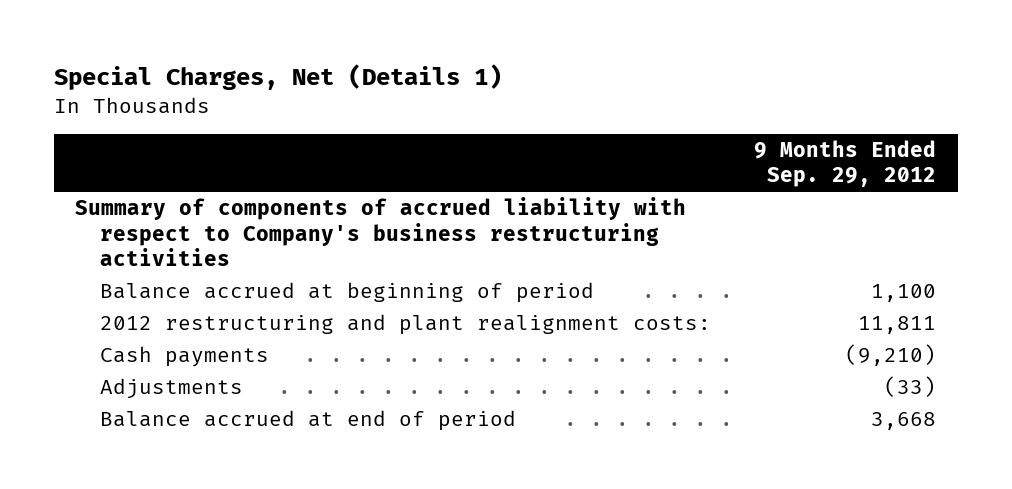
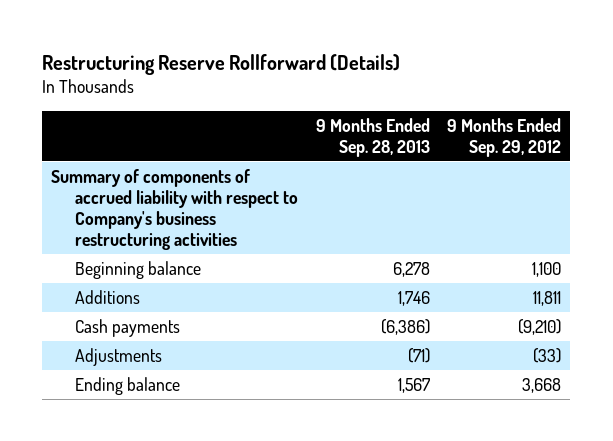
[53,64,502,91] Special Charges, Net (Details 1) -> [42,53,401,75] Restructuring Reserve Rollforward (Details)
none -> [315,117,430,157] 9 Months Ended Sep. 28, 2013
[100,282,595,304] Balance accrued at beginning of period -> [75,260,202,279] Beginning balance
[100,314,712,336] 2012 restructuring and plant realignment costs: -> [75,289,141,304] Additions
[100,410,517,432] Balance accrued at end of period -> [75,376,181,395] Ending balance

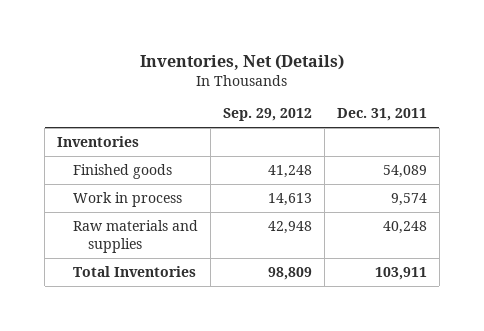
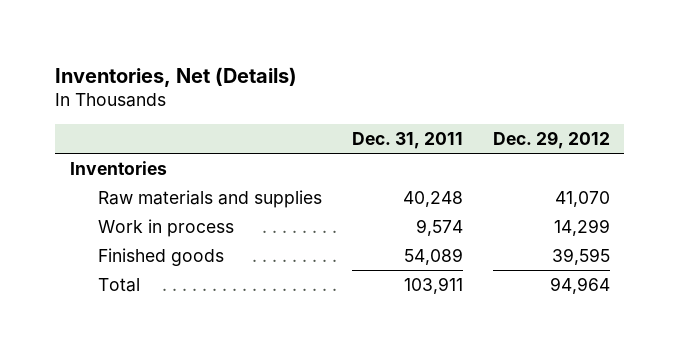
[222,108,312,122] Sep. 29, 2012 -> none
none -> [492,130,610,149] Dec. 29, 2012
[72,191,182,207] Work in process -> [98,219,235,238] Work in process
[72,163,172,179] Finished goods -> [98,248,225,267] Finished goods
[72,265,196,277] Total Inventories -> [98,278,141,293] Total

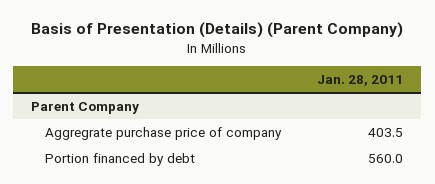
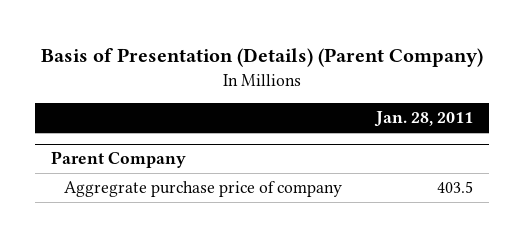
[45,152,196,166] Portion financed by debt -> none

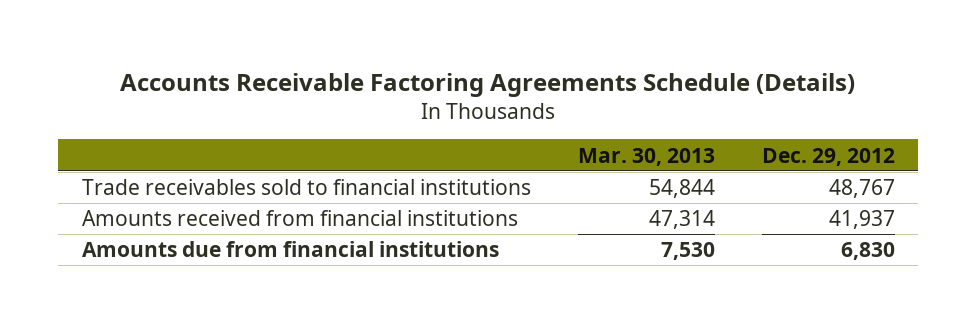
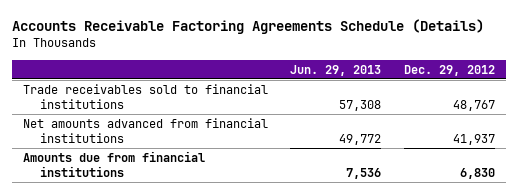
[577,147,715,166] Mar. 30, 2013 -> none
none -> [290,64,382,76] Jun. 29, 2013
[81,210,518,227] Amounts received from financial institutions -> [23,118,269,144] Net amounts advanced from financial institutions

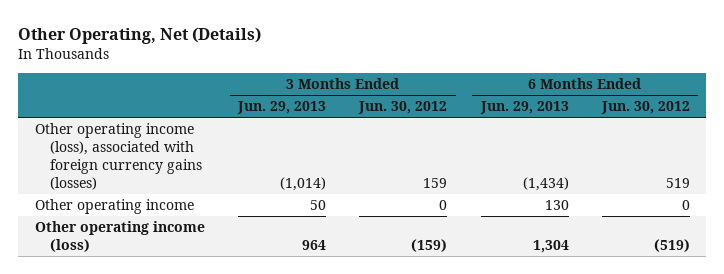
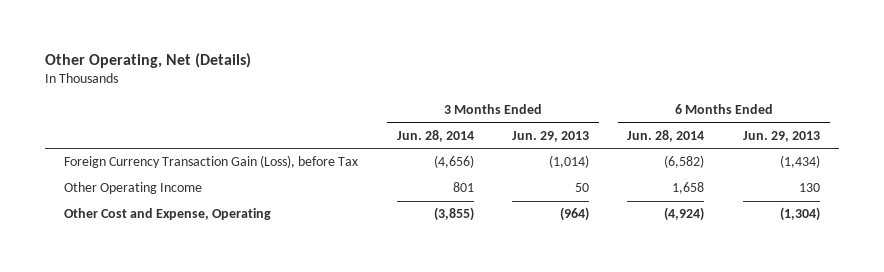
[358,101,448,115] Jun. 30, 2012 -> none
[600,101,690,115] Jun. 30, 2012 -> none
none -> [396,129,474,142] Jun. 28, 2014
none -> [627,129,705,142] Jun. 28, 2014
[34,123,202,190] Other operating income (loss), associated with foreign currency gains (losses) -> [64,155,359,169] Foreign Currency Transaction Gain (Loss), before Tax
[34,199,194,215] Other operating income -> [64,182,203,195] Other Operating Income
[34,221,205,253] Other operating income (loss) -> [64,208,272,221] Other Cost and Expense, Operating
[301,240,326,251] 964 -> [559,207,589,222] (964)
[532,240,569,254] 1,304 -> [779,207,820,222] (1,304)

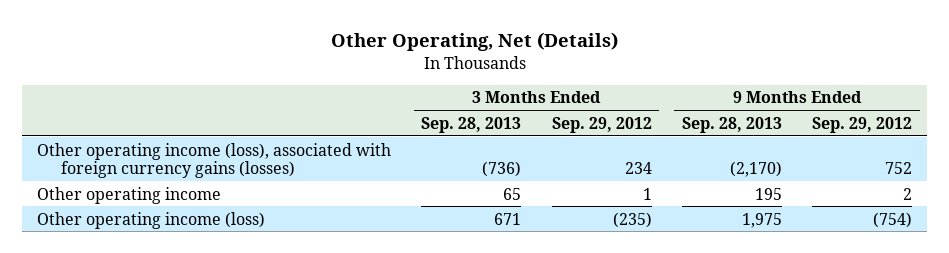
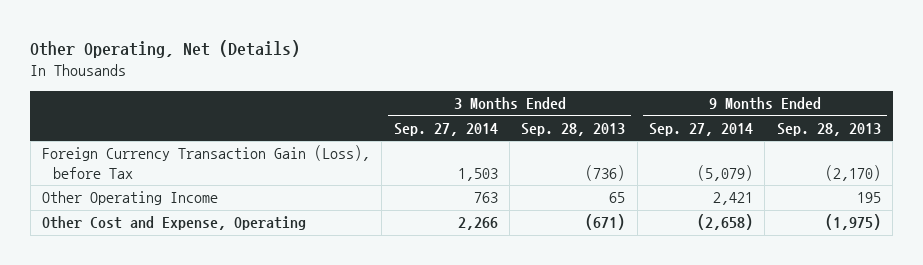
[551,116,652,133] Sep. 29, 2012 -> none
[812,116,913,133] Sep. 29, 2012 -> none
none -> [393,122,498,136] Sep. 27, 2014
none -> [649,122,754,136] Sep. 27, 2014
[36,142,391,179] Other operating income (loss), associated with foreign currency gains (losses) -> [42,145,371,179] Foreign Currency Transaction Gain (Loss), before Tax
[36,186,221,204] Other operating income -> [42,191,219,206] Other Operating Income
[36,211,265,229] Other operating income (loss) -> [42,216,307,231] Other Cost and Expense, Operating
[494,212,522,225] 671 -> [585,214,626,231] (671)
[741,212,782,228] 1,975 -> [824,214,881,231] (1,975)

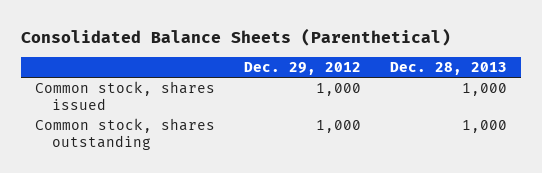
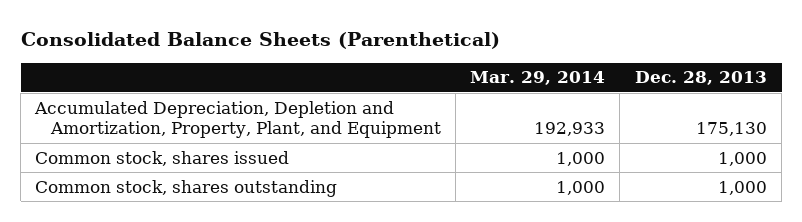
[244,61,362,75] Dec. 29, 2012 -> none
none -> [470,71,606,86] Mar. 29, 2014
none -> [34,100,441,139] Accumulated Depreciation, Depletion and Amortization, Property, Plant, and Equipment

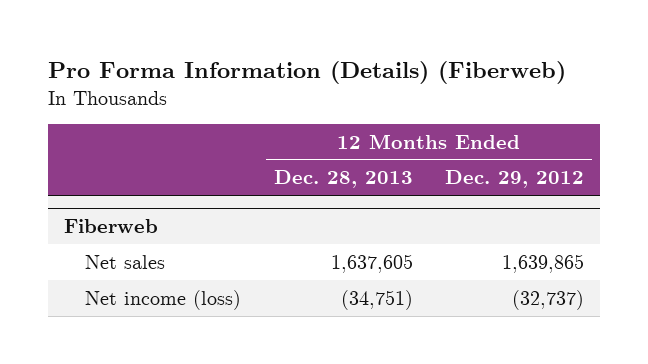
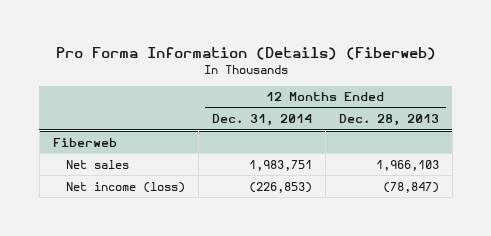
[445,170,585,189] Dec. 29, 2012 -> none
none -> [211,114,312,127] Dec. 31, 2014
[330,253,413,273] 1,637,605 -> [375,159,439,171] 1,966,103
[340,289,413,310] (34,751) -> [382,181,439,193] (78,847)

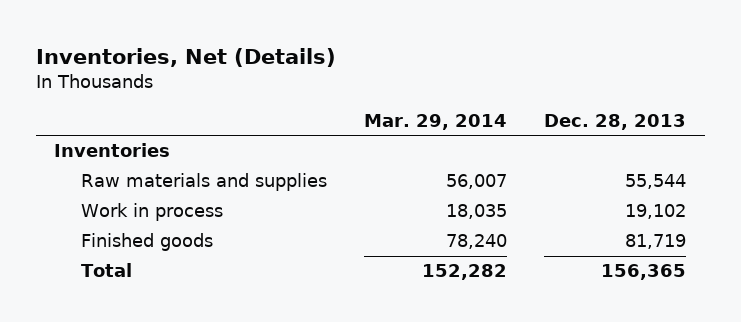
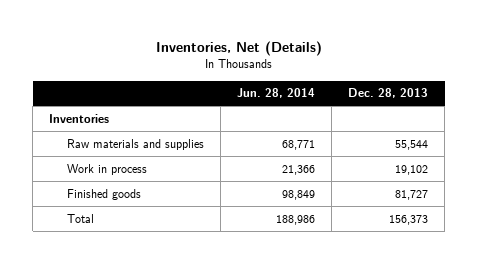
[364,114,508,131] Mar. 29, 2014 -> none
none -> [236,88,315,99] Jun. 28, 2014
[625,234,687,250] 81,719 -> [394,189,428,200] 81,727
[601,264,687,281] 156,365 -> [388,214,428,225] 156,373

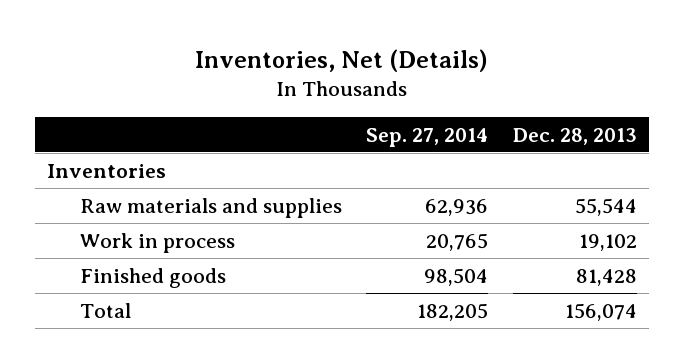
[236,88,315,99] Jun. 28, 2014 -> none
none -> [366,127,489,147] Sep. 27, 2014
[394,189,428,200] 81,727 -> [575,268,637,286] 81,428
[388,214,428,225] 156,373 -> [564,302,637,321] 156,074

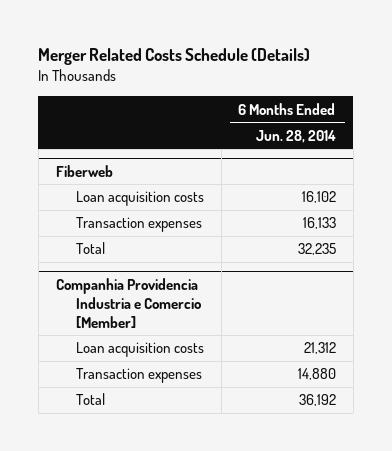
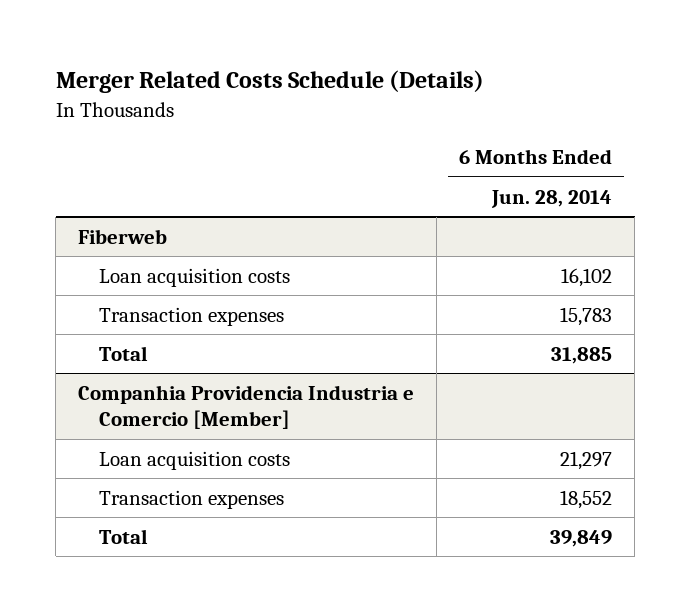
[302,217,336,230] 16,133 -> [560,306,613,326] 15,783
[297,243,336,256] 32,235 -> [551,346,613,364] 31,885
[303,342,336,355] 21,312 -> [560,450,613,470] 21,297
[297,368,336,381] 14,880 -> [560,489,613,509] 18,552
[298,394,336,407] 36,192 -> [550,529,613,547] 39,849

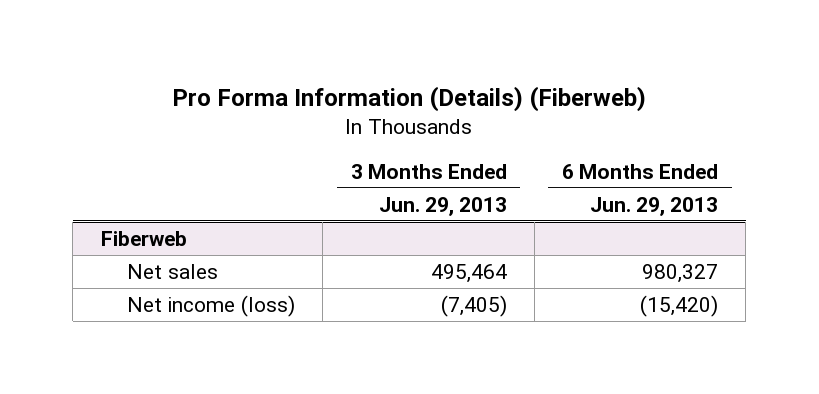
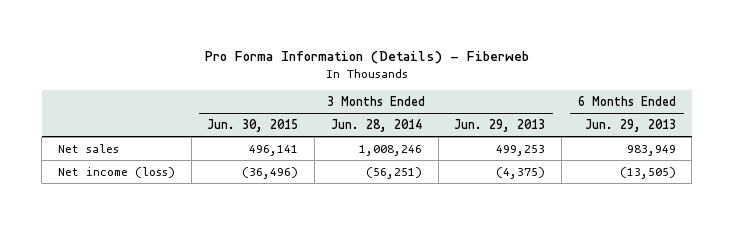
[172,85,647,112] Pro Forma Information (Details) (Fiberweb) -> [204,51,529,65] Pro Forma Information (Details) - Fiberweb
none -> [207,118,299,132] Jun. 30, 2015
none -> [330,118,422,132] Jun. 28, 2014
[100,230,187,246] Fiberweb -> none
[430,263,507,283] 495,464 -> [496,144,546,156] 499,253
[642,263,719,283] 980,327 -> [626,144,676,156] 983,949
[440,294,507,317] (7,405) -> [496,166,546,179] (4,375)
[640,294,719,317] (15,420) -> [619,166,676,179] (13,505)

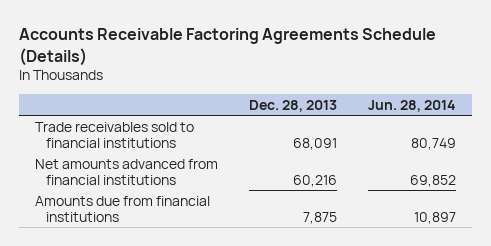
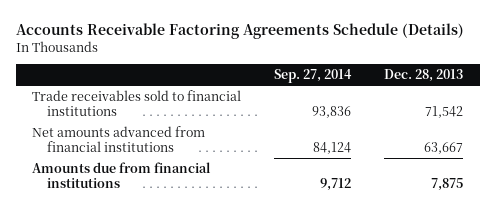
[367,99,456,112] Jun. 28, 2014 -> none
none -> [274,69,353,84] Sep. 27, 2014
[292,137,337,150] 68,091 -> [425,105,464,118] 71,542
[292,174,337,187] 60,216 -> [424,141,464,154] 63,667

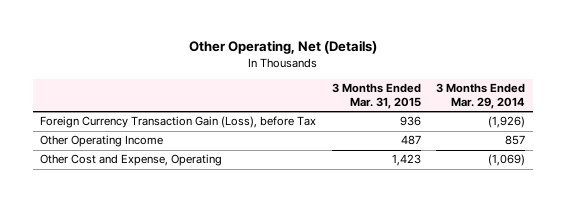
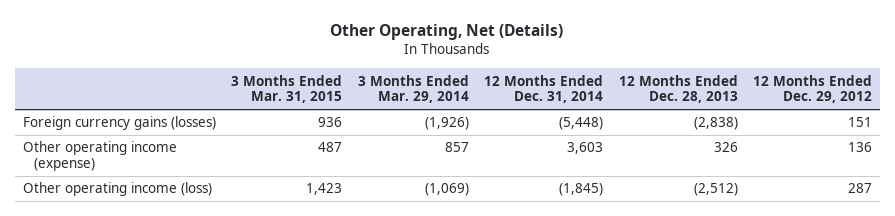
none -> [484,74,604,104] 12 Months Ended Dec. 31, 2014
none -> [618,74,738,104] 12 Months Ended Dec. 28, 2013
none -> [753,74,873,104] 12 Months Ended Dec. 29, 2012
[40,116,317,129] Foreign Currency Transaction Gain (Loss), before Tax -> [22,116,216,131] Foreign currency gains (losses)
[40,135,164,148] Other Operating Income -> [22,141,177,172] Other operating income (expense)
[40,154,223,167] Other Cost and Expense, Operating -> [22,182,212,197] Other operating income (loss)

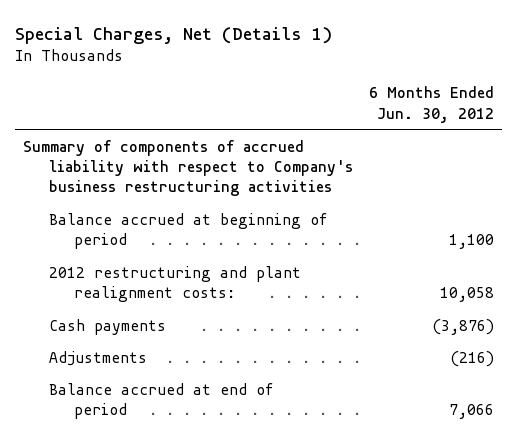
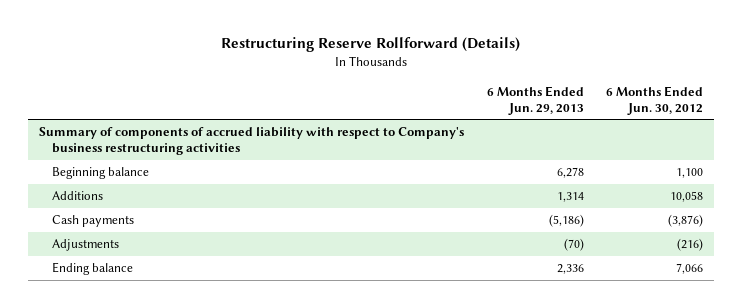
[15,26,333,44] Special Charges, Net (Details 1) -> [221,37,521,53] Restructuring Reserve Rollforward (Details)
none -> [486,85,584,115] 6 Months Ended Jun. 29, 2013
[48,212,328,249] Balance accrued at beginning of period -> [52,167,150,180] Beginning balance
[48,265,301,302] 2012 restructuring and plant realignment costs: -> [52,191,104,201] Additions
[48,382,274,419] Balance accrued at end of period -> [52,262,134,276] Ending balance

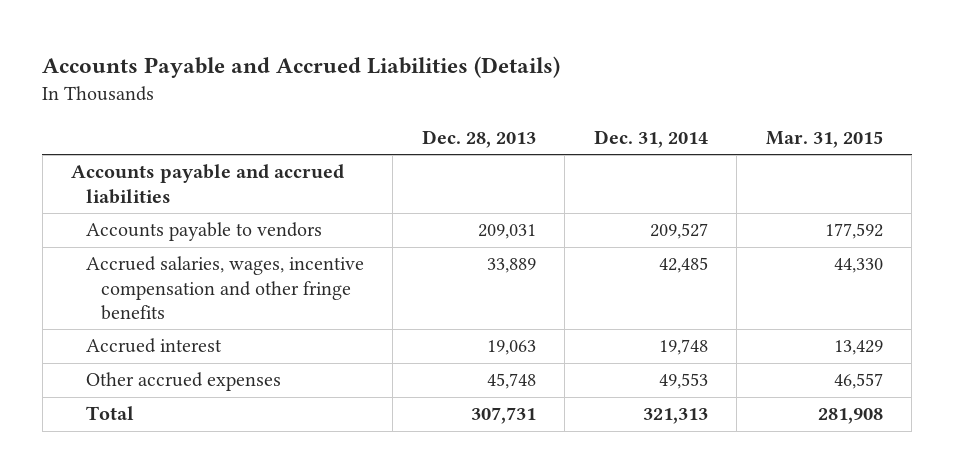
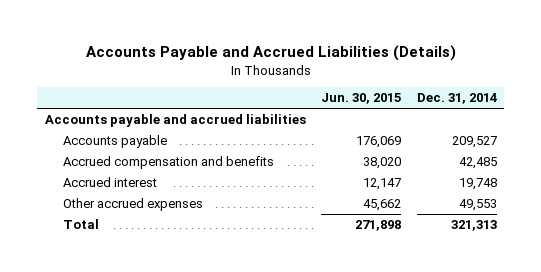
[421,129,536,148] Dec. 28, 2013 -> none
[765,130,883,148] Mar. 31, 2015 -> none
none -> [321,93,402,105] Jun. 30, 2015
[85,222,322,242] Accounts payable to vendors -> [62,134,167,148] Accounts payable
[85,256,364,320] Accrued salaries, wages, incentive compensation and other fringe benefits -> [62,155,274,169] Accrued compensation and benefits

